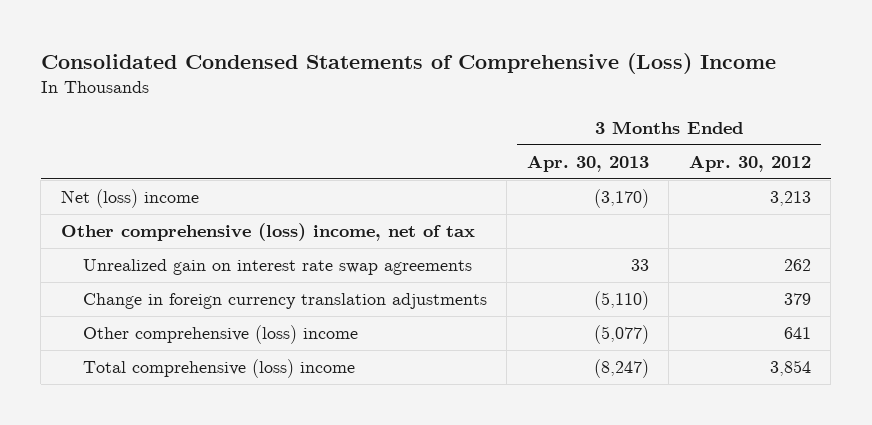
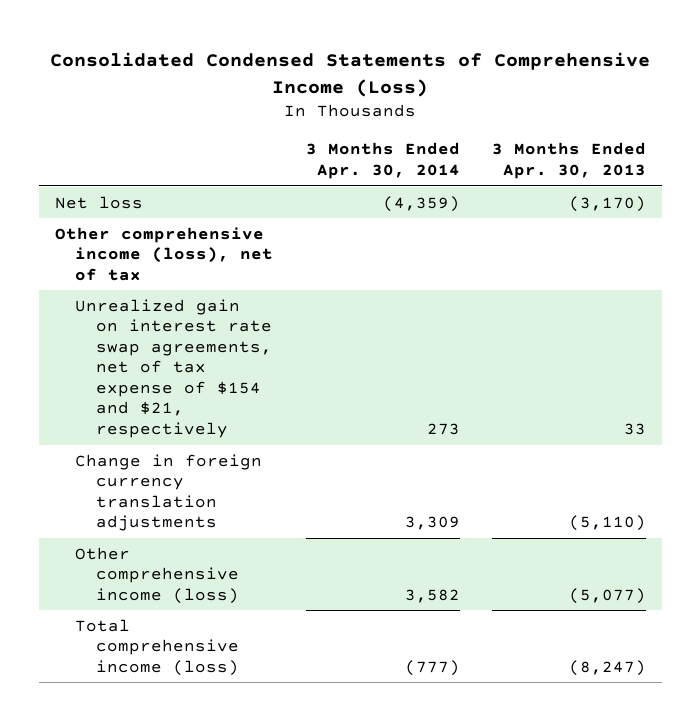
[40,52,776,74] Consolidated Condensed Statements of Comprehensive (Loss) Income -> [50,51,651,97] Consolidated Condensed Statements of Comprehensive Income (Loss)
[688,154,811,172] Apr. 30, 2012 -> none
none -> [305,142,460,179] 3 Months Ended Apr. 30, 2014
[60,189,199,209] Net (loss) income -> [54,195,143,209] Net loss
[60,223,475,242] Other comprehensive (loss) income, net of tax -> [54,226,274,281] Other comprehensive income (loss), net of tax
[82,259,472,276] Unrealized gain on interest rate swap agreements -> [75,298,273,439] Unrealized gain on interest rate swap agreements, net of tax expense of $154 and $21, respectively
[82,325,358,345] Other comprehensive (loss) income -> [75,546,240,604] Other comprehensive income (loss)
[82,359,355,379] Total comprehensive (loss) income -> [75,618,240,676] Total comprehensive income (loss)

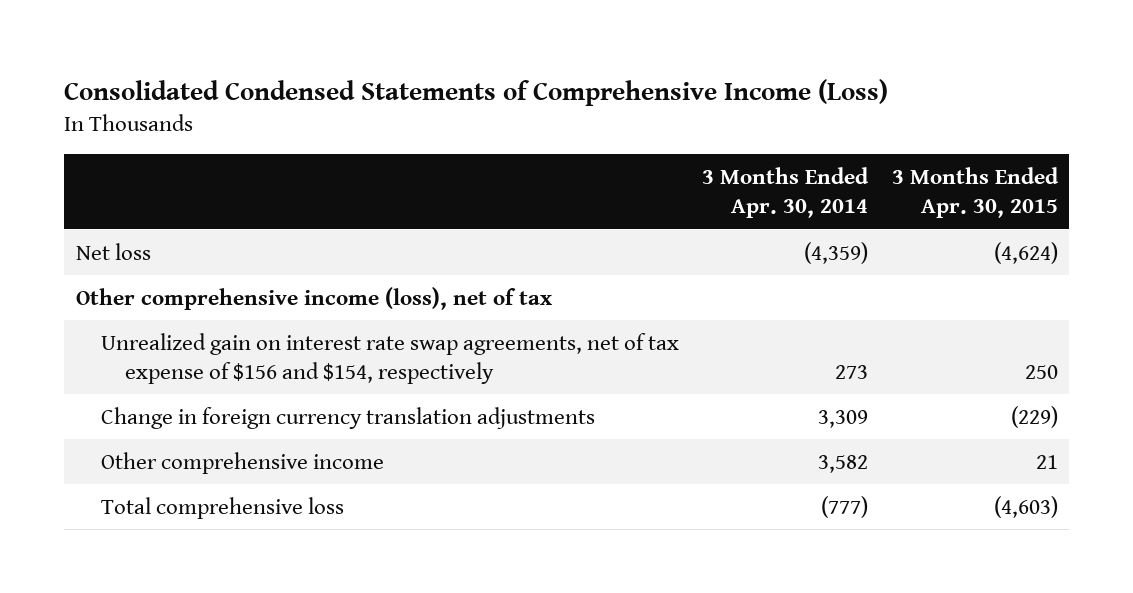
[491,142,646,179] 3 Months Ended Apr. 30, 2013 -> none
none -> [891,167,1059,219] 3 Months Ended Apr. 30, 2015
[75,298,273,439] Unrealized gain on interest rate swap agreements, net of tax expense of $154 and $21, respectively -> [100,332,679,385] Unrealized gain on interest rate swap agreements, net of tax expense of $156 and $154, respectively
[75,546,240,604] Other comprehensive income (loss) -> [100,451,384,474] Other comprehensive income
[75,618,240,676] Total comprehensive income (loss) -> [100,496,344,519] Total comprehensive loss

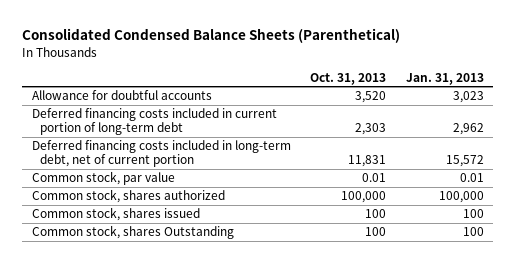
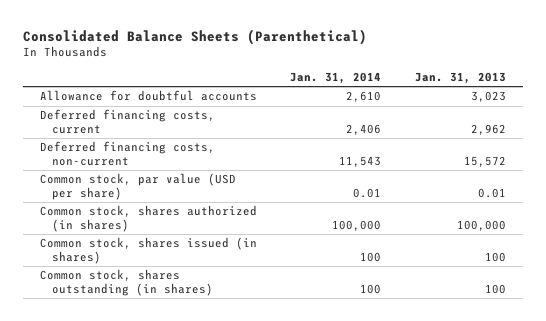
[22,28,401,44] Consolidated Condensed Balance Sheets (Parenthetical) -> [22,28,367,45] Consolidated Balance Sheets (Parenthetical)
[310,72,387,85] Oct. 31, 2013 -> none
none -> [290,72,382,85] Jan. 31, 2014
[31,108,277,136] Deferred financing costs included in current portion of long-term debt -> [39,109,215,135] Deferred financing costs, current
[31,140,291,168] Deferred financing costs included in long-term debt, net of current portion -> [39,141,215,167] Deferred financing costs, non-current
[31,171,175,186] Common stock, par value -> [39,173,236,201] Common stock, par value (USD per share)
[31,189,225,204] Common stock, shares authorized -> [39,205,257,233] Common stock, shares authorized (in shares)
[31,207,200,222] Common stock, shares issued -> [39,237,257,265] Common stock, shares issued (in shares)
[31,225,234,240] Common stock, shares Outstanding -> [39,269,213,297] Common stock, shares outstanding (in shares)

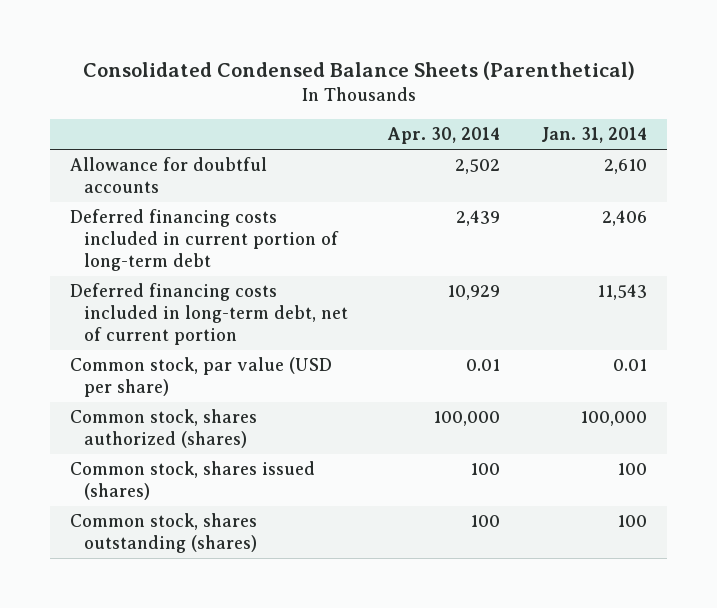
[22,28,367,45] Consolidated Balance Sheets (Parenthetical) -> [82,61,635,81] Consolidated Condensed Balance Sheets (Parenthetical)
[415,72,507,85] Jan. 31, 2013 -> none
none -> [387,127,501,145] Apr. 30, 2014
[39,109,215,135] Deferred financing costs, current -> [69,209,339,272] Deferred financing costs included in current portion of long-term debt
[39,141,215,167] Deferred financing costs, non-current -> [69,283,348,346] Deferred financing costs included in long-term debt, net of current portion
[39,205,257,233] Common stock, shares authorized (in shares) -> [69,409,257,449] Common stock, shares authorized (shares)
[39,237,257,265] Common stock, shares issued (in shares) -> [69,461,315,501] Common stock, shares issued (shares)
[39,269,213,297] Common stock, shares outstanding (in shares) -> [69,513,257,554] Common stock, shares outstanding (shares)

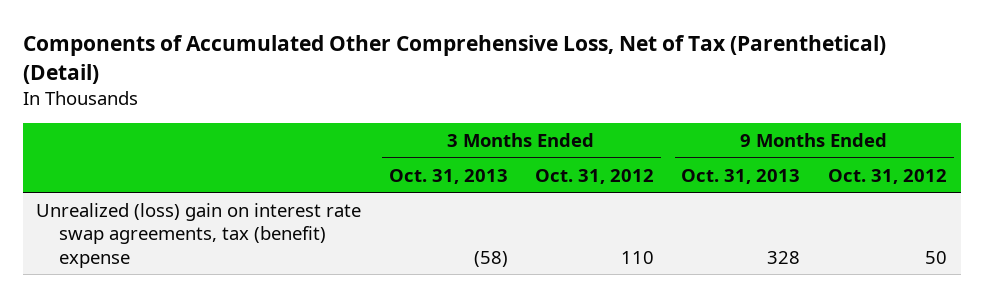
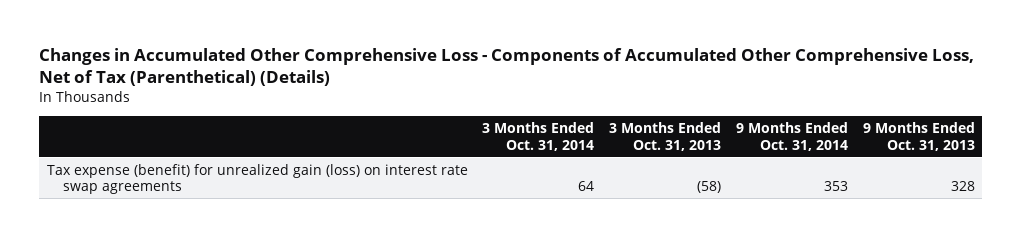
[22,35,886,84] Components of Accumulated Other Comprehensive Loss, Net of Tax (Parenthetical) (Detail) -> [39,48,975,87] Changes in Accumulated Other Comprehensive Loss - Components of Accumulated Other Comprehensive Loss, Net of Tax (Parenthetical) (Details)
[535,168,655,184] Oct. 31, 2012 -> none
[827,168,947,184] Oct. 31, 2012 -> none
none -> [482,122,595,151] 3 Months Ended Oct. 31, 2014
none -> [735,122,848,151] 9 Months Ended Oct. 31, 2014
[36,202,362,268] Unrealized (loss) gain on interest rate swap agreements, tax (benefit) expense -> [46,163,468,195] Tax expense (benefit) for unrealized gain (loss) on interest rate swap agreements

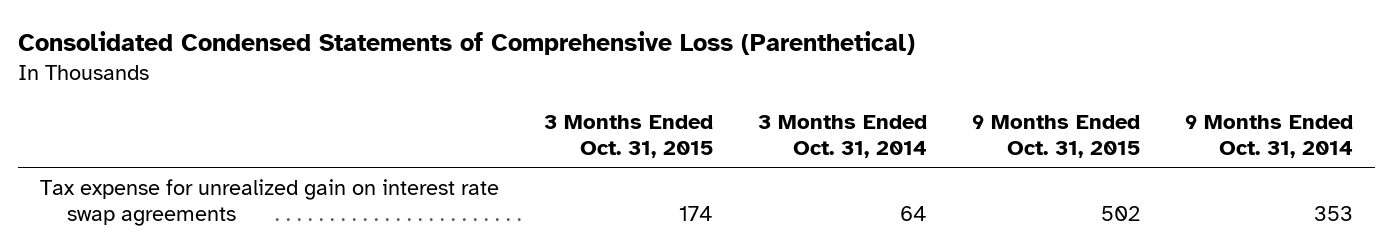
[39,48,975,87] Changes in Accumulated Other Comprehensive Loss - Components of Accumulated Other Comprehensive Loss, Net of Tax (Parenthetical) (Details) -> [17,31,915,56] Consolidated Condensed Statements of Comprehensive Loss (Parenthetical)
[609,122,722,151] 3 Months Ended Oct. 31, 2013 -> none
[862,122,975,151] 9 Months Ended Oct. 31, 2013 -> none
none -> [544,115,714,158] 3 Months Ended Oct. 31, 2015
none -> [971,115,1140,158] 9 Months Ended Oct. 31, 2015
[46,163,468,195] Tax expense (benefit) for unrealized gain (loss) on interest rate swap agreements -> [40,179,500,226] Tax expense for unrealized gain on interest rate swap agreements

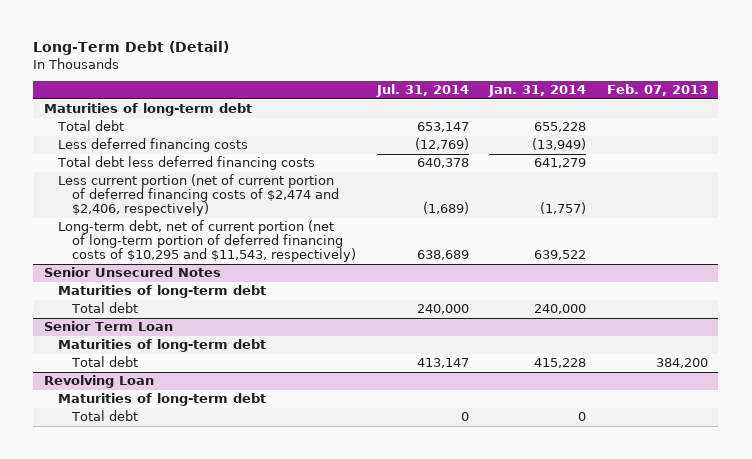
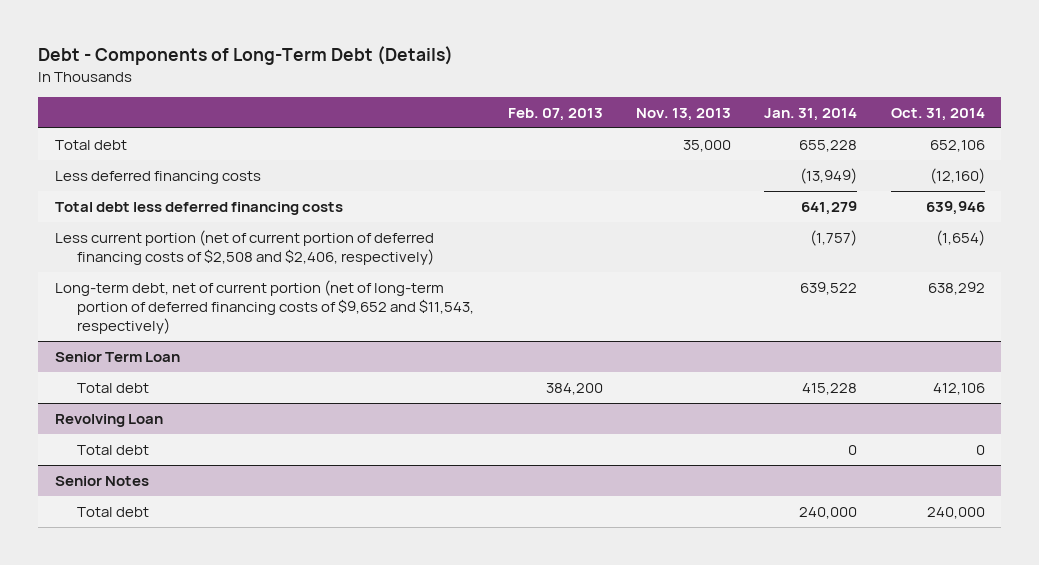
[33,41,230,56] Long-Term Debt (Detail) -> [38,46,454,66] Debt - Components of Long-Term Debt (Details)
[375,84,469,98] Jul. 31, 2014 -> none
none -> [636,107,732,121] Nov. 13, 2013
none -> [890,107,985,121] Oct. 31, 2014
[43,103,252,117] Maturities of long-term debt -> none
[43,267,221,278] Senior Unsecured Notes -> none
[57,285,266,299] Maturities of long-term debt -> none
[70,302,138,314] Total debt -> none
[57,174,339,217] Less current portion (net of current portion of deferred financing costs of $2,474 and $2,406, respectively) -> [54,229,435,265] Less current portion (net of current portion of deferred financing costs of $2,508 and $2,406, respectively)
[57,220,356,263] Long-term debt, net of current portion (net of long-term portion of deferred financing costs of $10,295 and $11,543, respectively) -> [54,279,475,335] Long-term debt, net of current portion (net of long-term portion of deferred financing costs of $9,652 and $11,543, respectively)
[57,339,266,353] Maturities of long-term debt -> none
[57,393,266,407] Maturities of long-term debt -> none
none -> [54,475,149,486] Senior Notes
none -> [77,506,150,517] Total debt

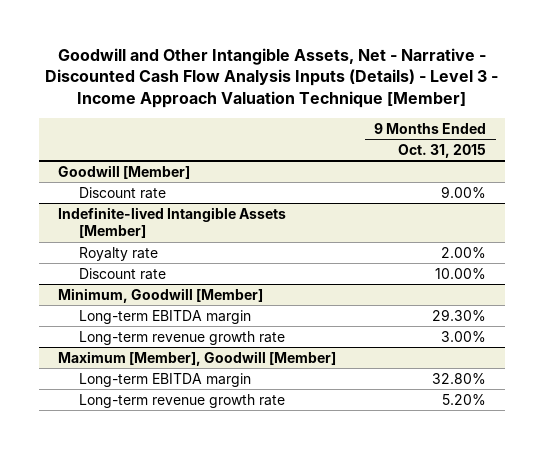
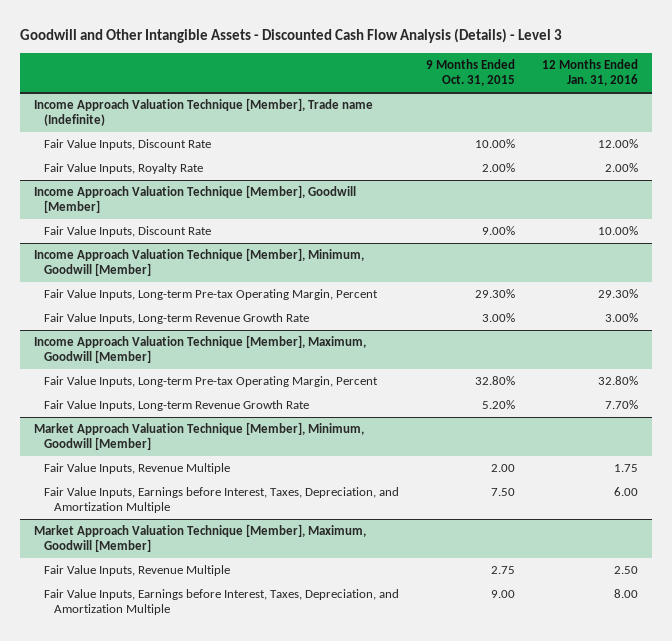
[45,47,499,109] Goodwill and Other Intangible Assets, Net - Narrative - Discounted Cash Flow Analysis Inputs (Details) - Level 3 - Income Approach Valuation Technique [Member] -> [20,28,563,44] Goodwill and Other Intangible Assets - Discounted Cash Flow Analysis (Details) - Level 3
none -> [542,59,639,87] 12 Months Ended Jan. 31, 2016
[58,164,191,179] Goodwill [Member] -> none
[58,206,287,239] Indefinite-lived Intangible Assets [Member] -> none
[58,287,264,303] Minimum, Goodwill [Member] -> none
[58,350,337,366] Maximum [Member], Goodwill [Member] -> none
none -> [33,98,373,127] Income Approach Valuation Technique [Member], Trade name (Indefinite)
[79,186,167,199] Discount rate -> [44,139,212,151] Fair Value Inputs, Discount Rate
[441,185,487,198] 9.00% -> [475,139,516,149] 10.00%
[79,246,159,261] Royalty rate -> [44,163,204,175] Fair Value Inputs, Royalty Rate
none -> [33,185,356,214] Income Approach Valuation Technique [Member], Goodwill [Member]
[79,267,167,280] Discount rate -> [44,226,212,238] Fair Value Inputs, Discount Rate
[435,267,487,279] 10.00% -> [482,226,516,236] 9.00%
none -> [33,248,364,277] Income Approach Valuation Technique [Member], Minimum, Goodwill [Member]
[79,309,252,324] Long-term EBITDA margin -> [44,289,379,301] Fair Value Inputs, Long-term Pre-tax Operating Margin, Percent
[79,330,286,345] Long-term revenue growth rate -> [44,313,310,325] Fair Value Inputs, Long-term Revenue Growth Rate
none -> [33,335,366,364] Income Approach Valuation Technique [Member], Maximum, Goodwill [Member]
[79,372,252,387] Long-term EBITDA margin -> [44,376,379,388] Fair Value Inputs, Long-term Pre-tax Operating Margin, Percent
[79,393,286,408] Long-term revenue growth rate -> [44,400,310,412] Fair Value Inputs, Long-term Revenue Growth Rate
none -> [33,422,364,451] Market Approach Valuation Technique [Member], Minimum, Goodwill [Member]
none -> [44,463,231,475] Fair Value Inputs, Revenue Multiple
none -> [44,487,400,514] Fair Value Inputs, Earnings before Interest, Taxes, Depreciation, and Amortization Multiple
none -> [33,524,366,553] Market Approach Valuation Technique [Member], Maximum, Goodwill [Member]
none -> [44,565,231,577] Fair Value Inputs, Revenue Multiple
none -> [44,589,400,616] Fair Value Inputs, Earnings before Interest, Taxes, Depreciation, and Amortization Multiple

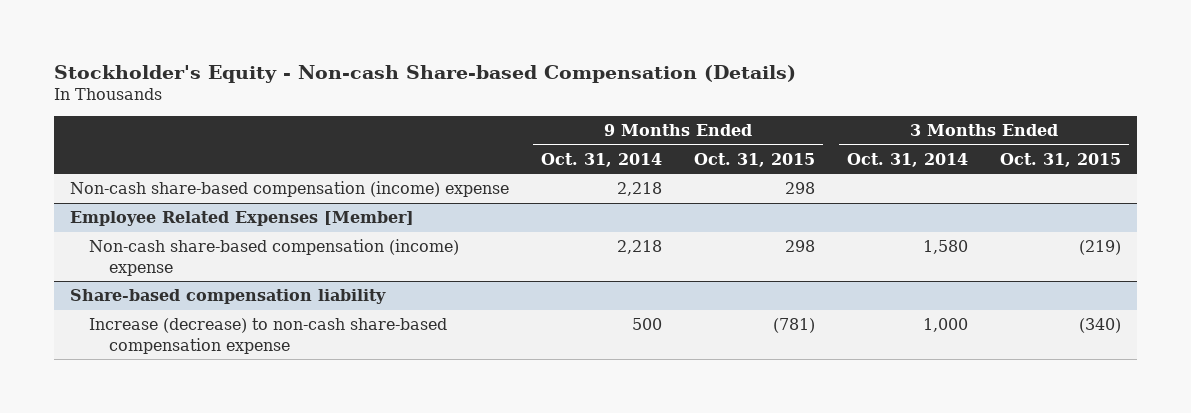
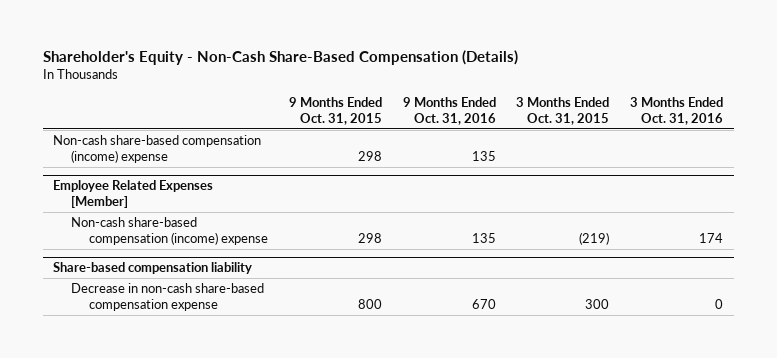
[53,64,796,83] Stockholder's Equity - Non-cash Share-based Compensation (Details) -> [42,50,518,66] Shareholder's Equity - Non-Cash Share-Based Compensation (Details)
[540,152,662,167] Oct. 31, 2014 -> none
[846,152,968,167] Oct. 31, 2014 -> none
none -> [402,96,496,126] 9 Months Ended Oct. 31, 2016
none -> [630,96,724,126] 3 Months Ended Oct. 31, 2016
[89,318,448,354] Increase (decrease) to non-cash share-based compensation expense -> [71,282,265,312] Decrease in non-cash share-based compensation expense
[772,318,815,334] (781) -> [357,299,382,310] 800
[1078,318,1121,334] (340) -> [585,299,610,310] 300

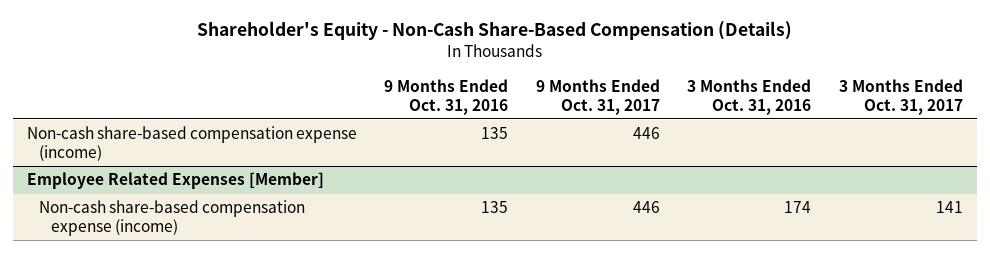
[288,96,382,126] 9 Months Ended Oct. 31, 2015 -> none
[516,96,610,126] 3 Months Ended Oct. 31, 2015 -> none
none -> [535,78,660,115] 9 Months Ended Oct. 31, 2017
none -> [838,78,963,115] 3 Months Ended Oct. 31, 2017
[53,134,262,164] Non-cash share-based compensation (income) expense -> [26,126,357,162] Non-cash share-based compensation expense (income)
[53,262,253,275] Share-based compensation liability -> none
[71,282,265,312] Decrease in non-cash share-based compensation expense -> none
[71,216,269,246] Non-cash share-based compensation (income) expense -> [38,200,305,237] Non-cash share-based compensation expense (income)

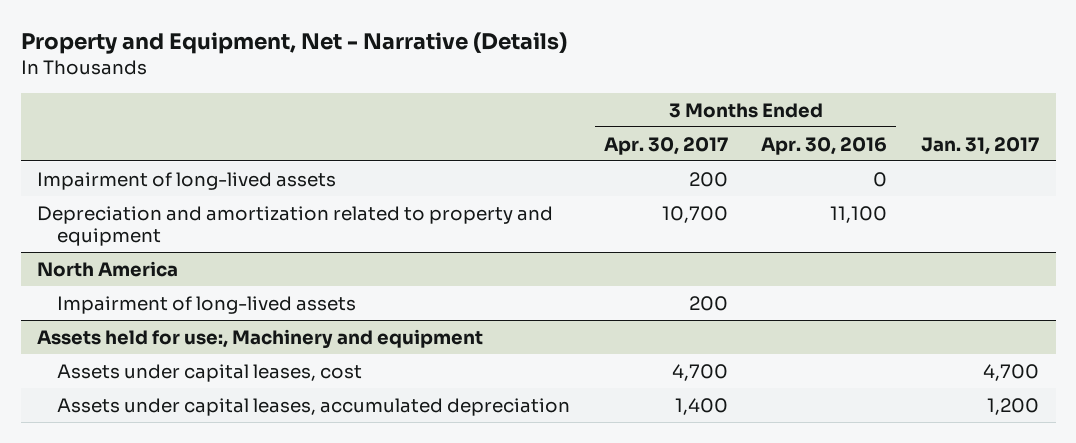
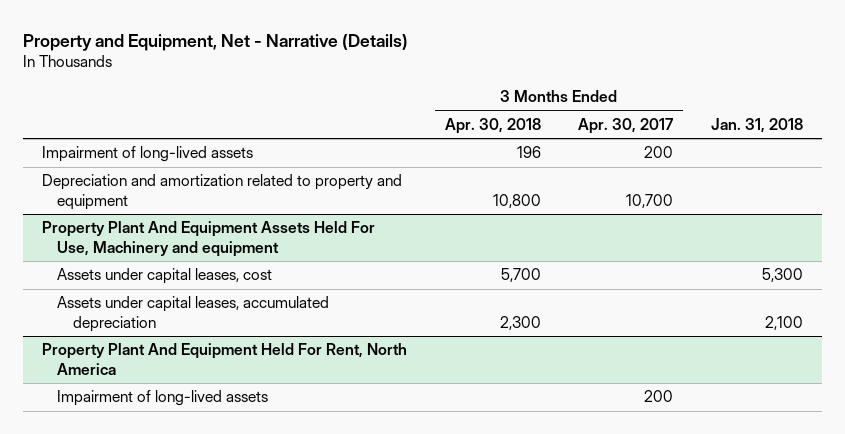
[761,136,888,155] Apr. 30, 2016 -> none
[921,136,1040,155] Jan. 31, 2017 -> none
none -> [444,117,541,134] Apr. 30, 2018
none -> [711,117,804,133] Jan. 31, 2018
[37,260,179,277] North America -> none
none -> [41,221,375,257] Property Plant And Equipment Assets Held For Use, Machinery and equipment
none -> [57,268,273,285] Assets under capital leases, cost
none -> [57,296,330,332] Assets under capital leases, accumulated depreciation
none -> [41,343,407,375] Property Plant And Equipment Held For Rent, North America
[37,328,484,349] Assets held for use:, Machinery and equipment -> none
[56,363,362,382] Assets under capital leases, cost -> none
[56,397,570,416] Assets under capital leases, accumulated depreciation -> none

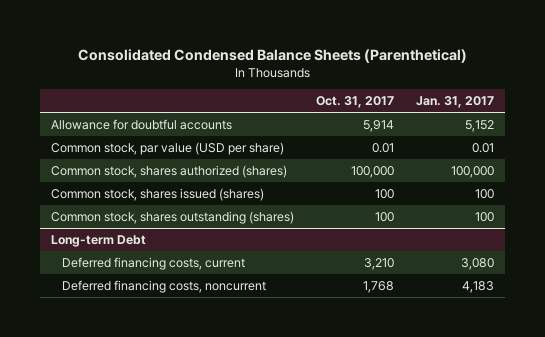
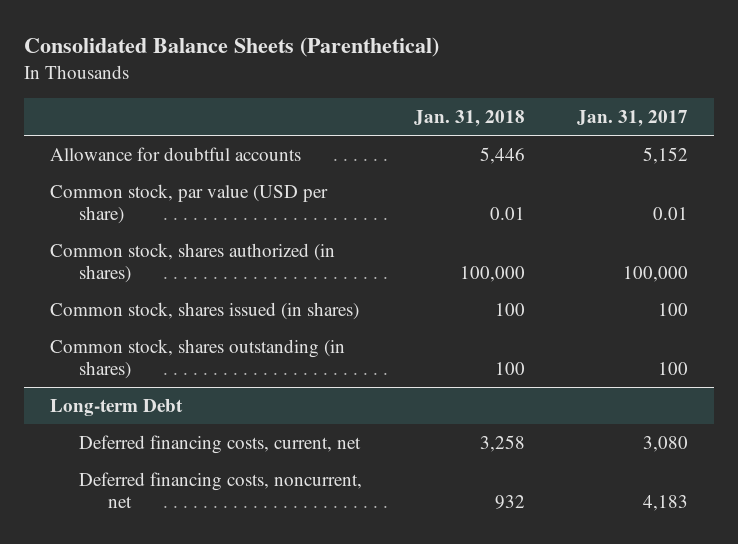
[77,48,467,63] Consolidated Condensed Balance Sheets (Parenthetical) -> [23,37,439,58] Consolidated Balance Sheets (Parenthetical)
[316,96,395,109] Oct. 31, 2017 -> none
none -> [413,109,525,127] Jan. 31, 2018
[50,164,287,178] Common stock, shares authorized (shares) -> [49,242,335,283] Common stock, shares authorized (in shares)
[50,187,264,201] Common stock, shares issued (shares) -> [49,301,359,320] Common stock, shares issued (in shares)
[50,210,294,224] Common stock, shares outstanding (shares) -> [49,338,345,379] Common stock, shares outstanding (in shares)
[61,256,245,270] Deferred financing costs, current -> [78,434,361,454] Deferred financing costs, current, net
[61,279,266,293] Deferred financing costs, noncurrent -> [78,471,362,508] Deferred financing costs, noncurrent, net

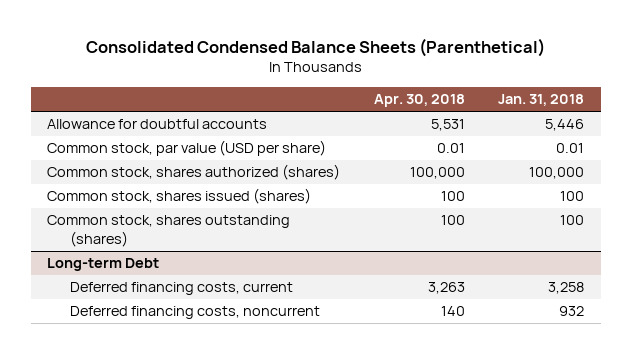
[23,37,439,58] Consolidated Balance Sheets (Parenthetical) -> [85,37,545,57] Consolidated Condensed Balance Sheets (Parenthetical)
[576,109,688,127] Jan. 31, 2017 -> none
none -> [373,94,465,108] Apr. 30, 2018
[49,242,335,283] Common stock, shares authorized (in shares) -> [47,164,341,181] Common stock, shares authorized (shares)
[49,301,359,320] Common stock, shares issued (in shares) -> [47,188,312,205] Common stock, shares issued (shares)
[49,338,345,379] Common stock, shares outstanding (in shares) -> [47,215,291,247] Common stock, shares outstanding (shares)
[78,434,361,454] Deferred financing costs, current, net -> [69,282,293,296] Deferred financing costs, current
[78,471,362,508] Deferred financing costs, noncurrent, net -> [69,306,320,320] Deferred financing costs, noncurrent

